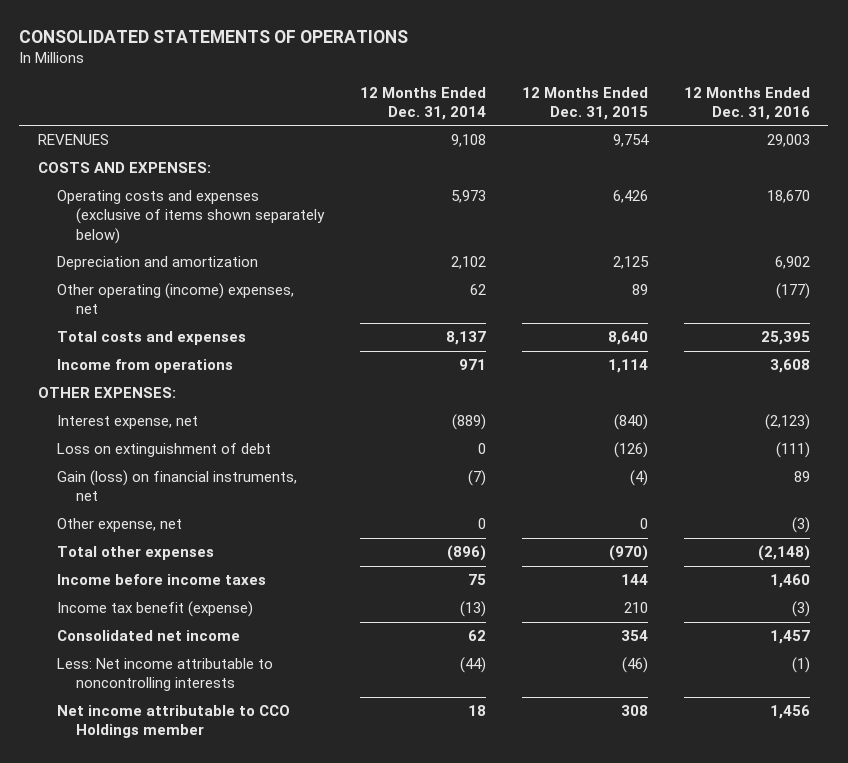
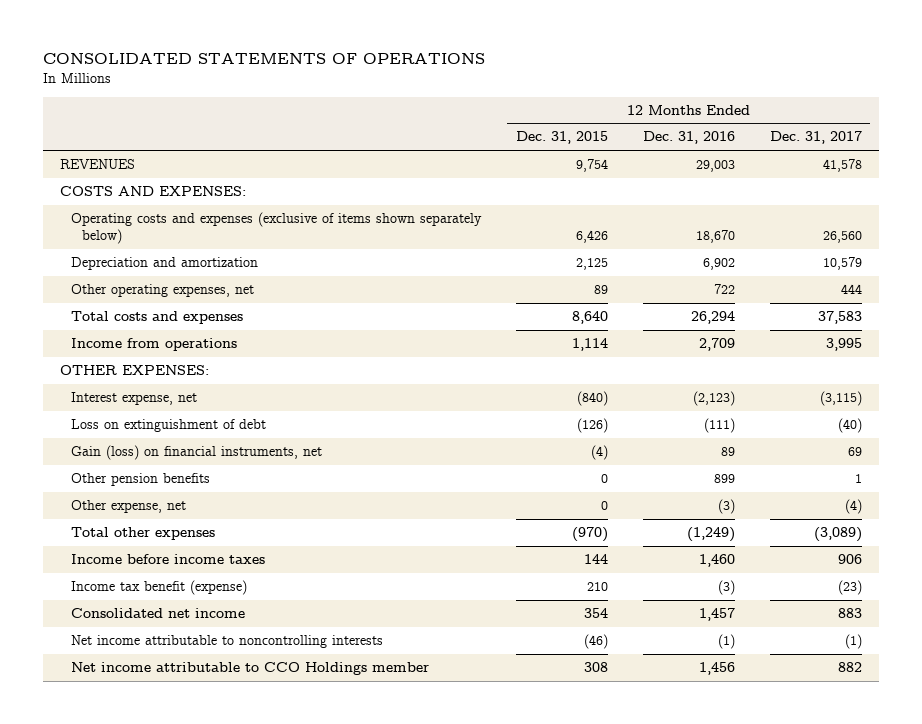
[359,86,486,120] 12 Months Ended Dec. 31, 2014 -> none
none -> [769,131,862,145] Dec. 31, 2017
[56,283,294,315] Other operating (income) expenses, net -> [70,284,254,298] Other operating expenses, net
[776,283,811,300] (177) -> [713,284,735,295] 722
[761,331,811,346] 25,395 -> [690,311,735,325] 26,294
[770,359,811,374] 3,608 -> [698,338,735,352] 2,709
none -> [70,473,210,487] Other pension benefits
[758,545,811,562] (2,148) -> [686,527,735,543] (1,249)
[56,658,273,692] Less: Net income attributable to noncontrolling interests -> [70,635,383,649] Net income attributable to noncontrolling interests

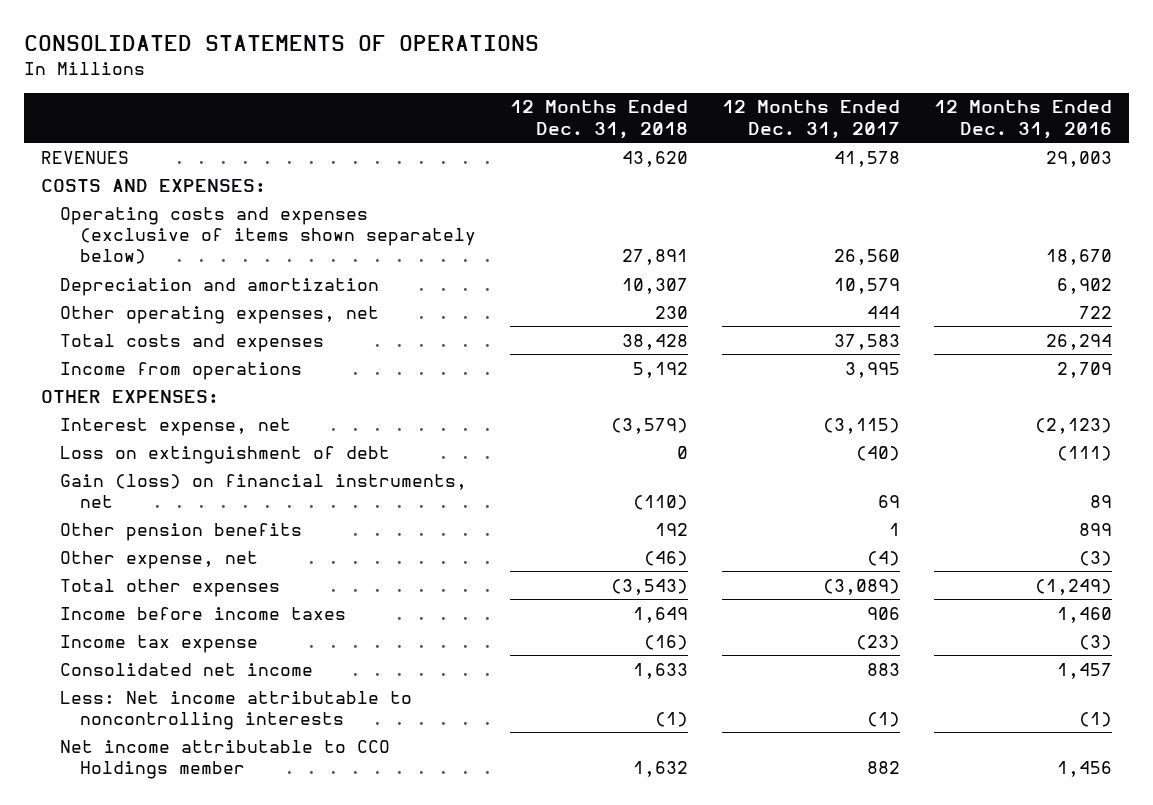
[515,131,608,145] Dec. 31, 2015 -> none
none -> [509,100,688,139] 12 Months Ended Dec. 31, 2018
[70,580,247,596] Income tax benefit (expense) -> [60,634,259,653] Income tax expense
[70,635,383,649] Net income attributable to noncontrolling interests -> [60,690,413,731] Less: Net income attributable to noncontrolling interests

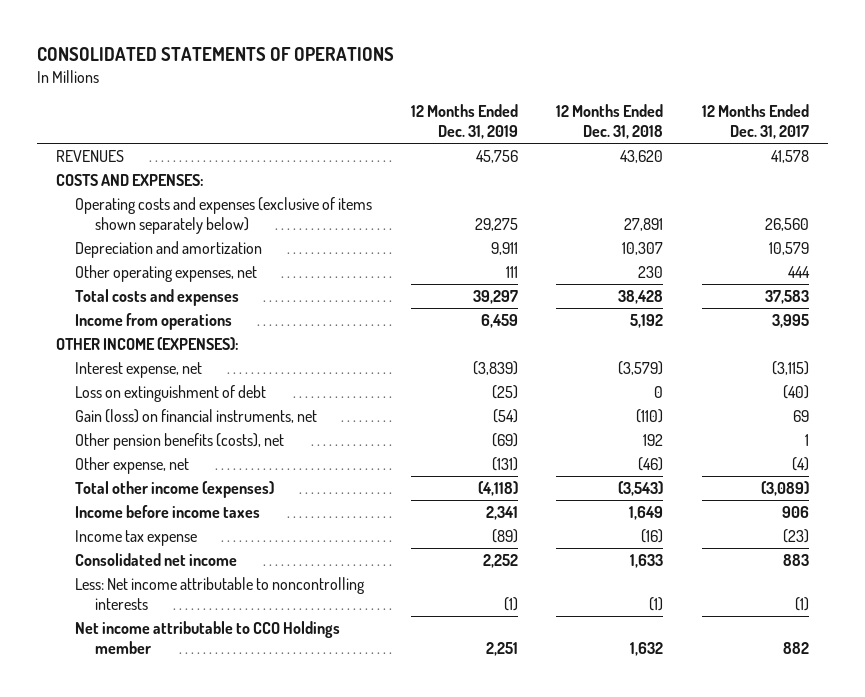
[934,100,1113,139] 12 Months Ended Dec. 31, 2016 -> none
none -> [410,103,518,139] 12 Months Ended Dec. 31, 2019
[40,389,219,403] OTHER EXPENSES: -> [55,336,239,350] OTHER INCOME (EXPENSES):
[60,522,303,541] Other pension benefits -> [75,432,285,450] Other pension benefits (costs), net
[60,578,281,597] Total other expenses -> [75,480,275,498] Total other income (expenses)

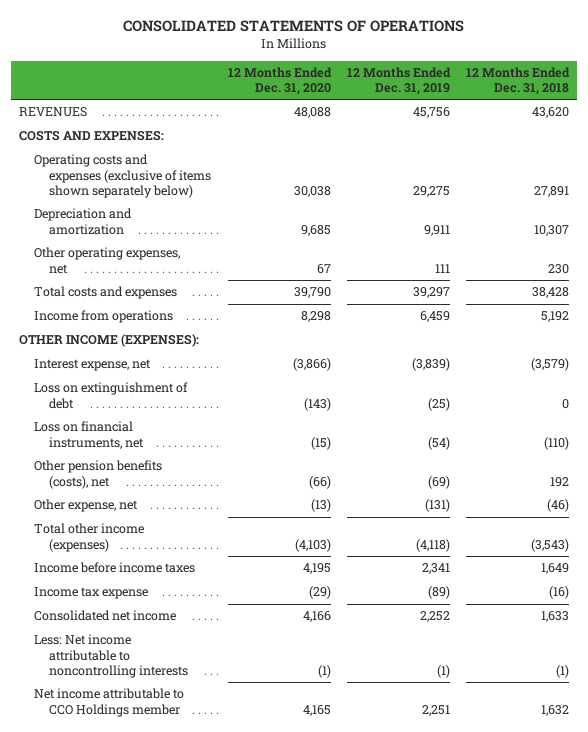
[701,103,809,139] 12 Months Ended Dec. 31, 2017 -> none
none -> [227,67,332,96] 12 Months Ended Dec. 31, 2020
[75,408,318,423] Gain (loss) on financial instruments, net -> [34,421,145,449] Loss on financial instruments, net

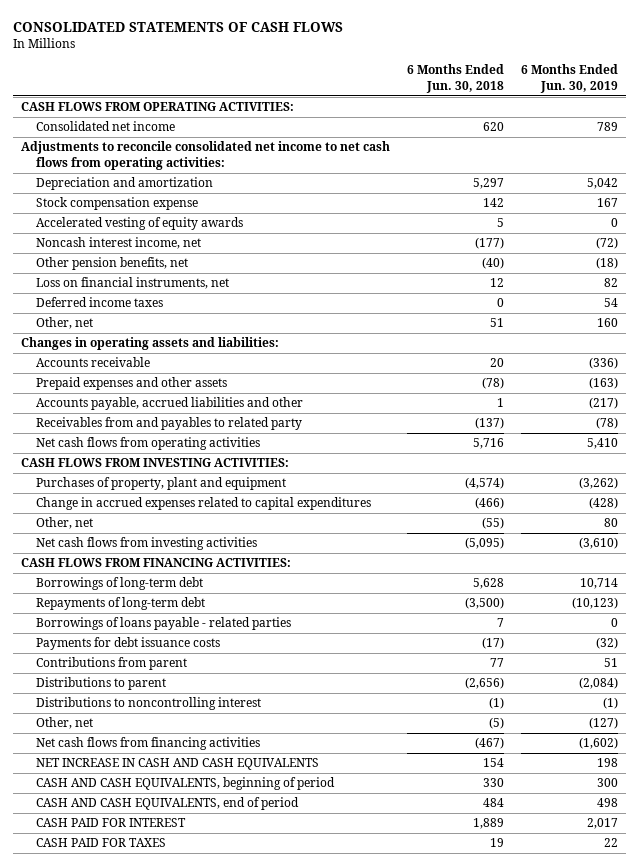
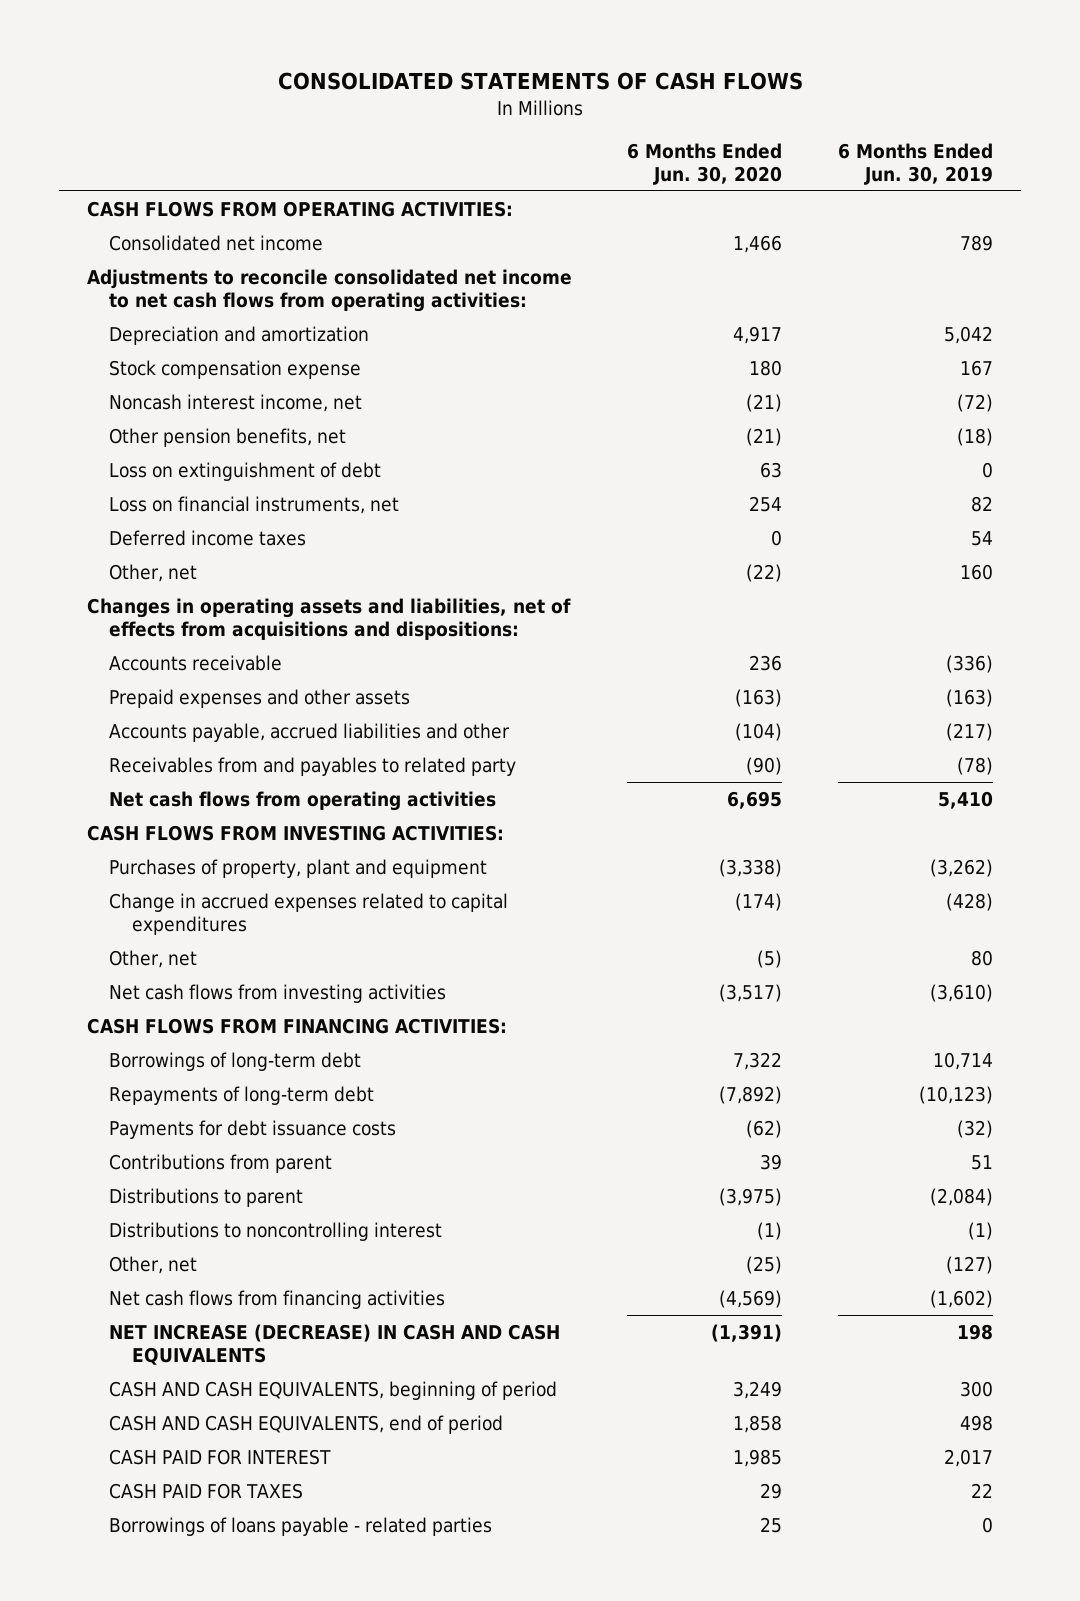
[407,64,505,93] 6 Months Ended Jun. 30, 2018 -> none
none -> [627,142,783,186] 6 Months Ended Jun. 30, 2020
[35,217,243,231] Accelerated vesting of equity awards -> none
none -> [109,461,382,481] Loss on extinguishment of debt
[21,337,280,351] Changes in operating assets and liabilities: -> [86,597,571,641] Changes in operating assets and liabilities, net of effects from acquisitions and dispositions:
[35,758,319,771] NET INCREASE IN CASH AND CASH EQUIVALENTS -> [109,1323,561,1366] NET INCREASE (DECREASE) IN CASH AND CASH EQUIVALENTS
[35,617,291,631] Borrowings of loans payable - related parties -> [109,1516,493,1536] Borrowings of loans payable - related parties

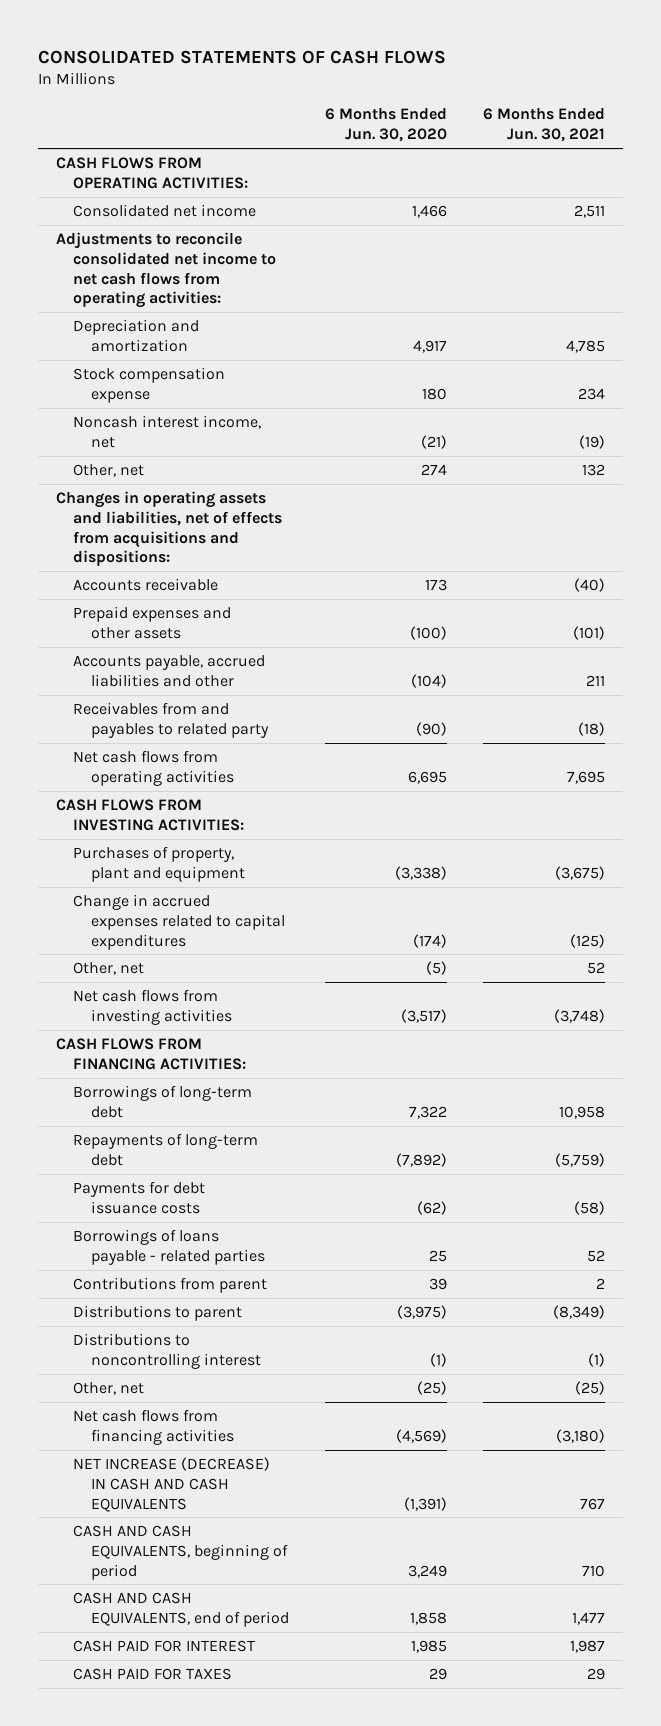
[838,142,994,186] 6 Months Ended Jun. 30, 2019 -> none
none -> [483,108,606,143] 6 Months Ended Jun. 30, 2021
[109,427,347,447] Other pension benefits, net -> none
[109,461,382,481] Loss on extinguishment of debt -> none
[109,495,400,514] Loss on financial instruments, net -> none
[109,529,307,546] Deferred income taxes -> none
[746,563,783,582] (22) -> [420,464,447,476] 274
[749,654,783,671] 236 -> [424,579,447,592] 173
[735,688,783,707] (163) -> [409,625,447,640] (100)
[109,1516,493,1536] Borrowings of loans payable - related parties -> [73,1229,265,1265] Borrowings of loans payable - related parties

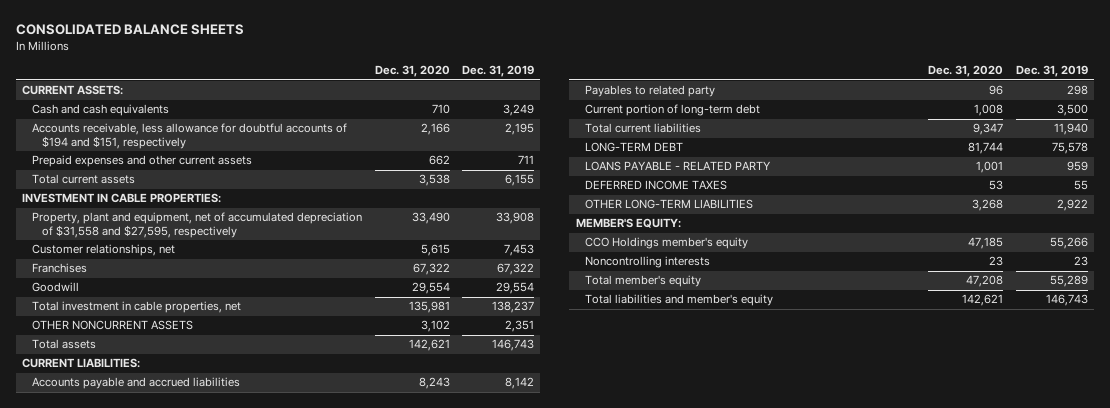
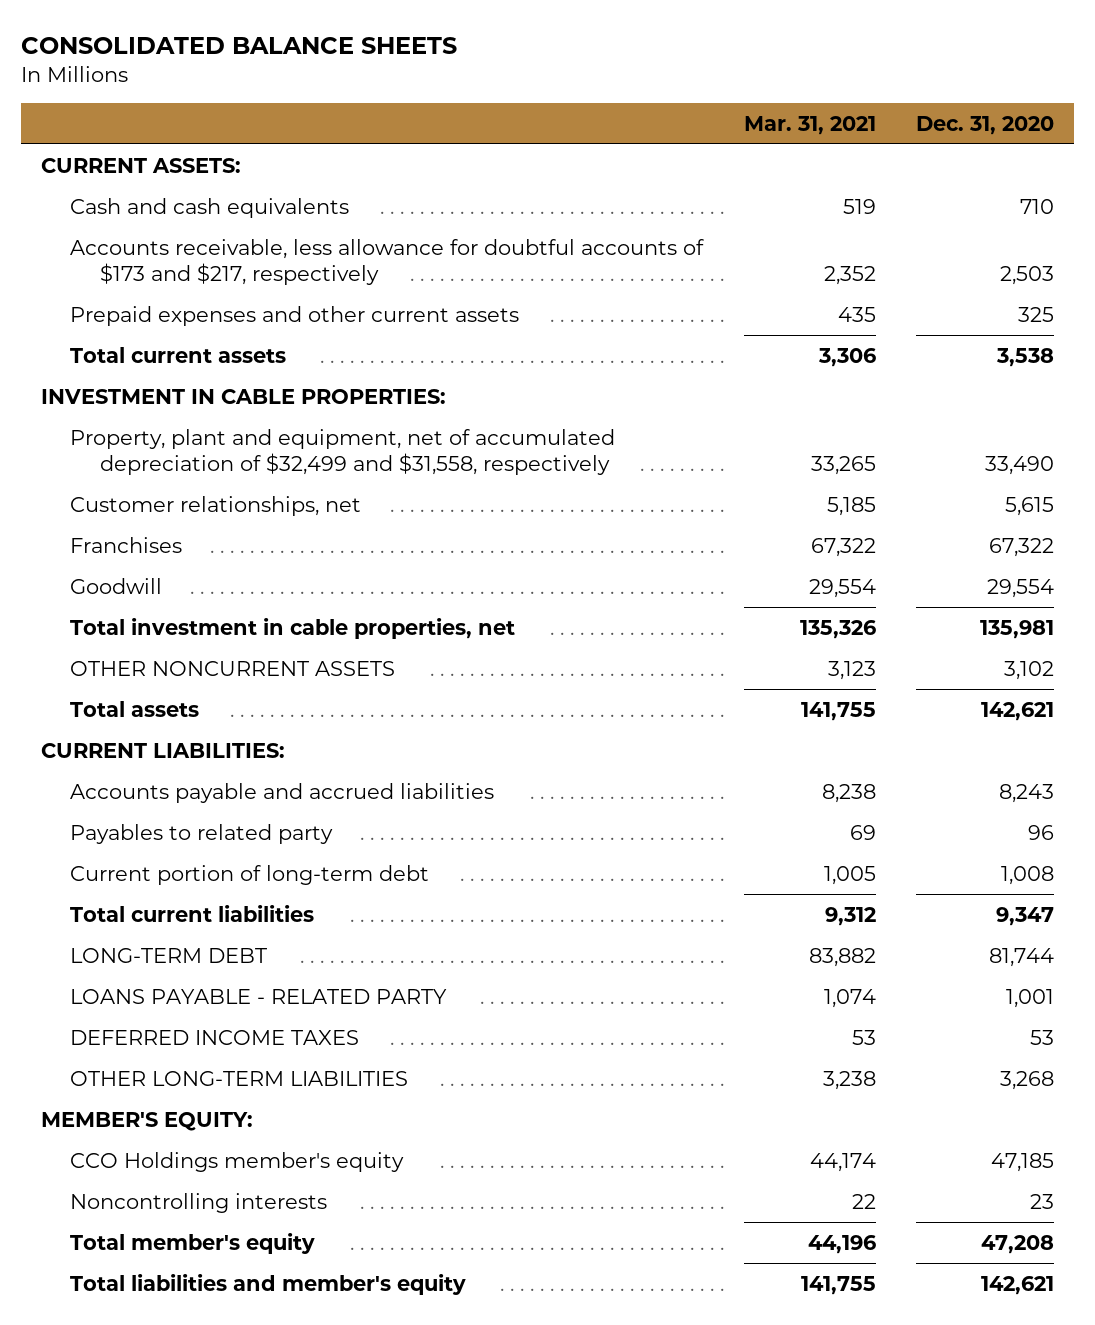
[462,65,535,78] Dec. 31, 2019 -> none
none -> [743,115,876,135] Mar. 31, 2021
[31,123,347,149] Accounts receivable, less allowance for doubtful accounts of $194 and $151, respectively -> [70,238,705,285] Accounts receivable, less allowance for doubtful accounts of $173 and $217, respectively
[420,123,450,136] 2,166 -> [1000,265,1055,285] 2,503
[428,155,450,166] 662 -> [1018,306,1055,322] 325
[31,212,362,238] Property, plant and equipment, net of accumulated depreciation of $31,558 and $27,595, respectively -> [70,428,616,475] Property, plant and equipment, net of accumulated depreciation of $32,499 and $31,558, respectively

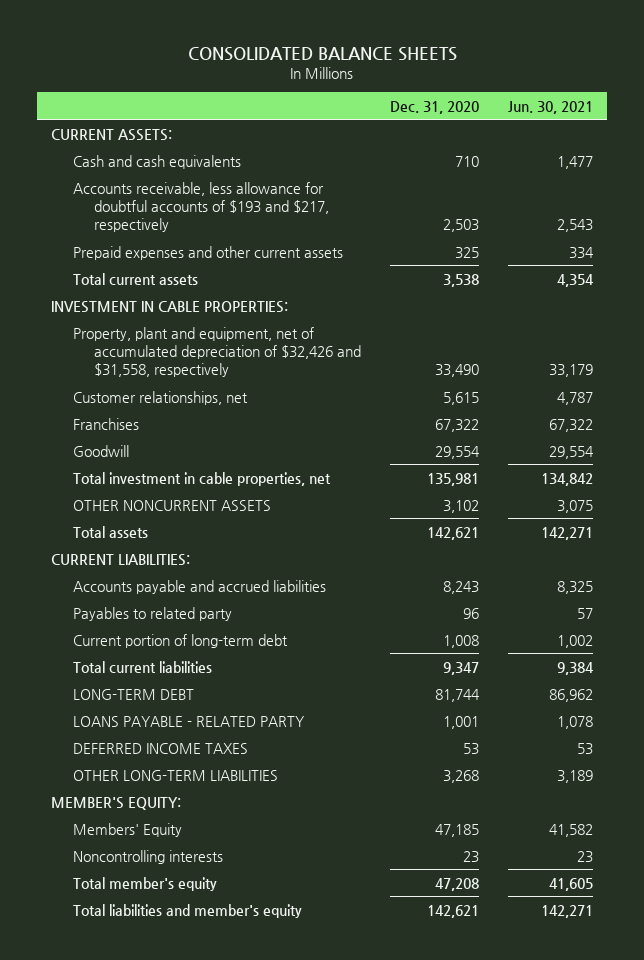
[743,115,876,135] Mar. 31, 2021 -> none
none -> [507,100,593,114] Jun. 30, 2021
[70,238,705,285] Accounts receivable, less allowance for doubtful accounts of $173 and $217, respectively -> [72,181,330,233] Accounts receivable, less allowance for doubtful accounts of $193 and $217, respectively
[70,428,616,475] Property, plant and equipment, net of accumulated depreciation of $32,499 and $31,558, respectively -> [72,326,362,378] Property, plant and equipment, net of accumulated depreciation of $32,426 and $31,558, respectively
[70,1151,405,1172] CCO Holdings member's equity -> [72,822,182,837] Members' Equity

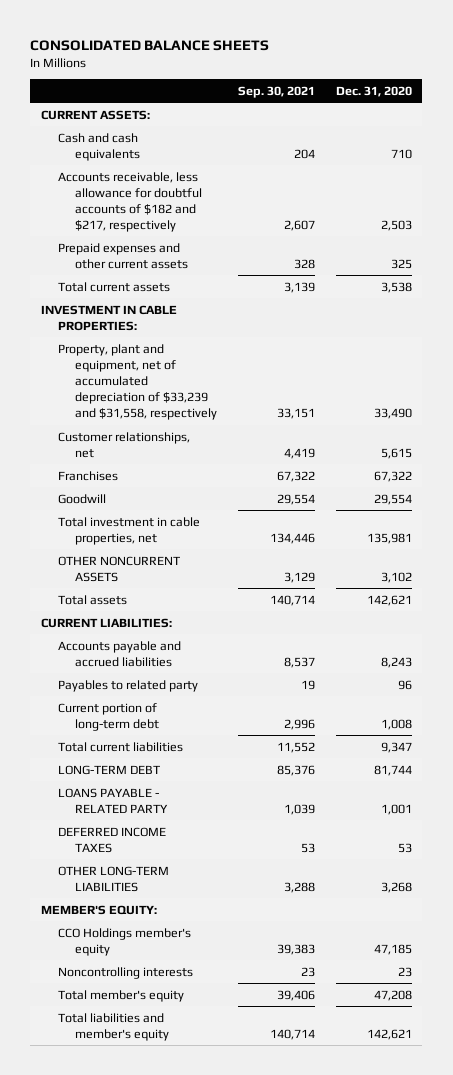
[507,100,593,114] Jun. 30, 2021 -> none
none -> [237,85,315,98] Sep. 30, 2021
[72,181,330,233] Accounts receivable, less allowance for doubtful accounts of $193 and $217, respectively -> [57,171,202,232] Accounts receivable, less allowance for doubtful accounts of $182 and $217, respectively
[72,326,362,378] Property, plant and equipment, net of accumulated depreciation of $32,426 and $31,558, respectively -> [57,343,217,421] Property, plant and equipment, net of accumulated depreciation of $33,239 and $31,558, respectively
[72,822,182,837] Members' Equity -> [57,927,191,956] CCO Holdings member's equity

